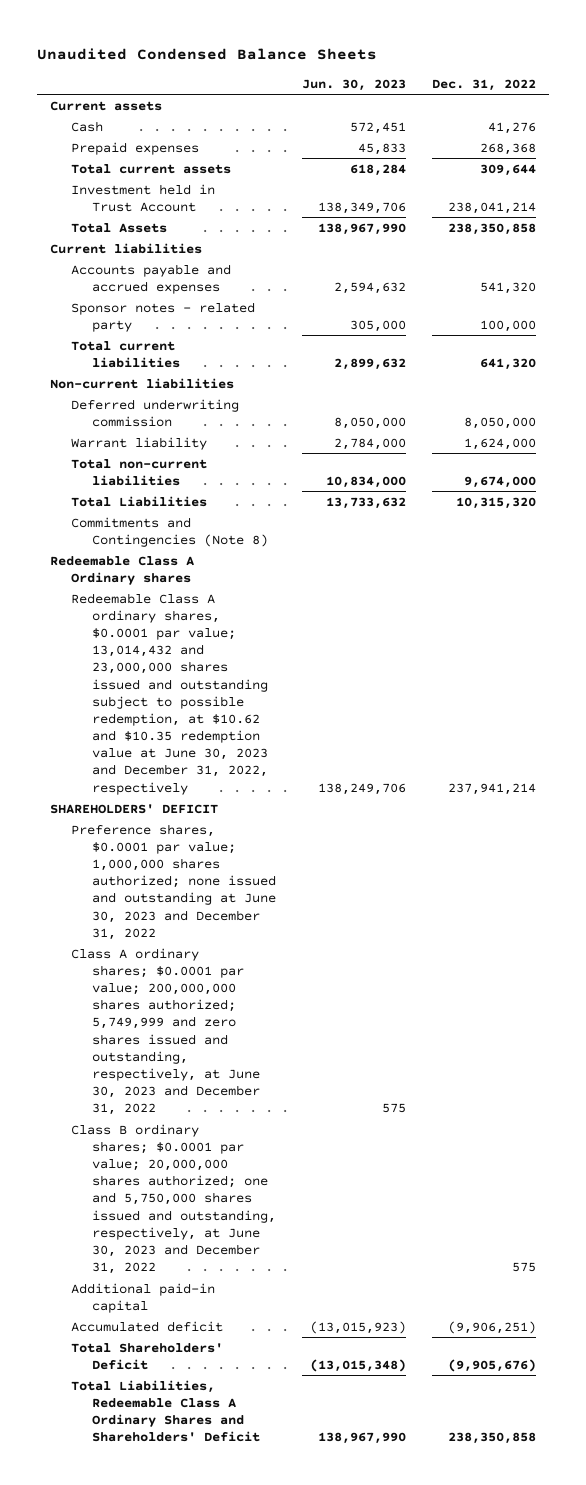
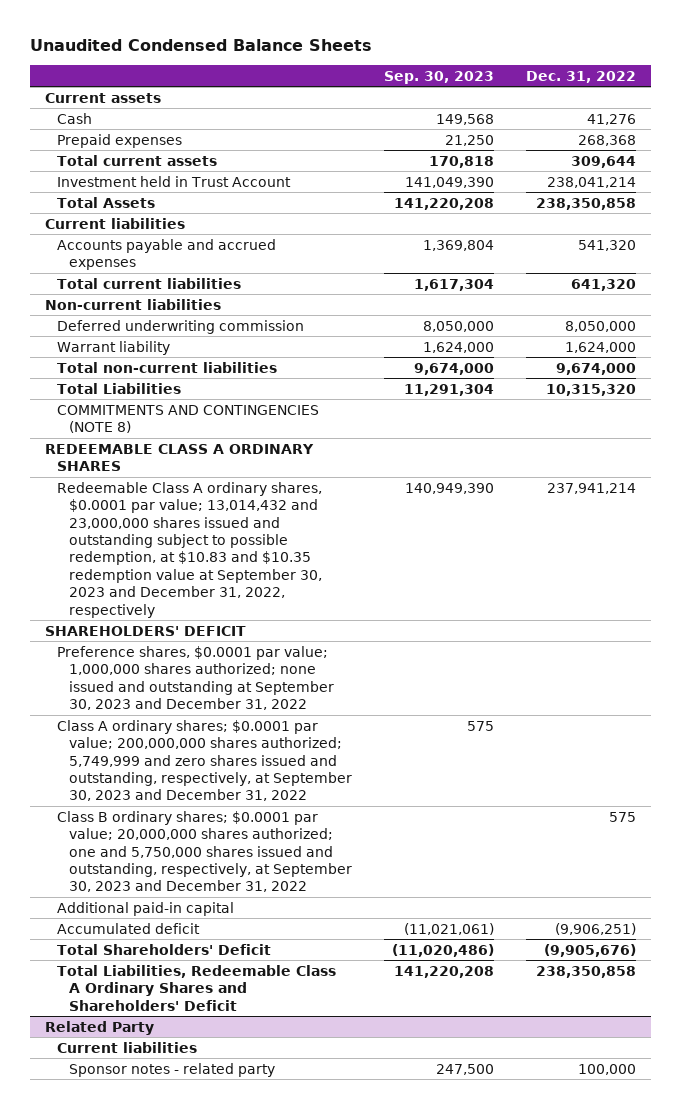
[302,78,407,91] Jun. 30, 2023 -> none
none -> [383,70,494,84] Sep. 30, 2023
[71,301,256,332] Sponsor notes - related party -> none
[71,516,269,547] Commitments and Contingencies (Note 8) -> [57,404,320,434] COMMITMENTS AND CONTINGENCIES (NOTE 8)
[49,555,194,585] Redeemable Class A Ordinary shares -> [45,443,315,472] REDEEMABLE CLASS A ORDINARY SHARES
[71,592,269,795] Redeemable Class A ordinary shares, $0.0001 par value; 13,014,432 and 23,000,000 shares issued and outstanding subject to possible redemption, at $10.62 and $10.35 redemption value at June 30, 2023 and December 31, 2022, respectively -> [57,481,323,618] Redeemable Class A ordinary shares, $0.0001 par value; 13,014,432 and 23,000,000 shares issued and outstanding subject to possible redemption, at $10.83 and $10.35 redemption value at September 30, 2023 and December 31, 2022, respectively
[71,823,277,940] Preference shares, $0.0001 par value; 1,000,000 shares authorized; none issued and outstanding at June 30, 2023 and December 31, 2022 -> [57,645,335,710] Preference shares, $0.0001 par value; 1,000,000 shares authorized; none issued and outstanding at September 30, 2023 and December 31, 2022
[71,947,261,1116] Class A ordinary shares; $0.0001 par value; 200,000,000 shares authorized; 5,749,999 and zero shares issued and outstanding, respectively, at June 30, 2023 and December 31, 2022 -> [57,719,353,802] Class A ordinary shares; $0.0001 par value; 200,000,000 shares authorized; 5,749,999 and zero shares issued and outstanding, respectively, at September 30, 2023 and December 31, 2022
[71,1123,277,1275] Class B ordinary shares; $0.0001 par value; 20,000,000 shares authorized; one and 5,750,000 shares issued and outstanding, respectively, at June 30, 2023 and December 31, 2022 -> [57,810,353,893] Class B ordinary shares; $0.0001 par value; 20,000,000 shares authorized; one and 5,750,000 shares issued and outstanding, respectively, at September 30, 2023 and December 31, 2022
none -> [45,1020,155,1035] Related Party
none -> [57,1041,198,1053] Current liabilities
none -> [69,1062,276,1077] Sponsor notes - related party

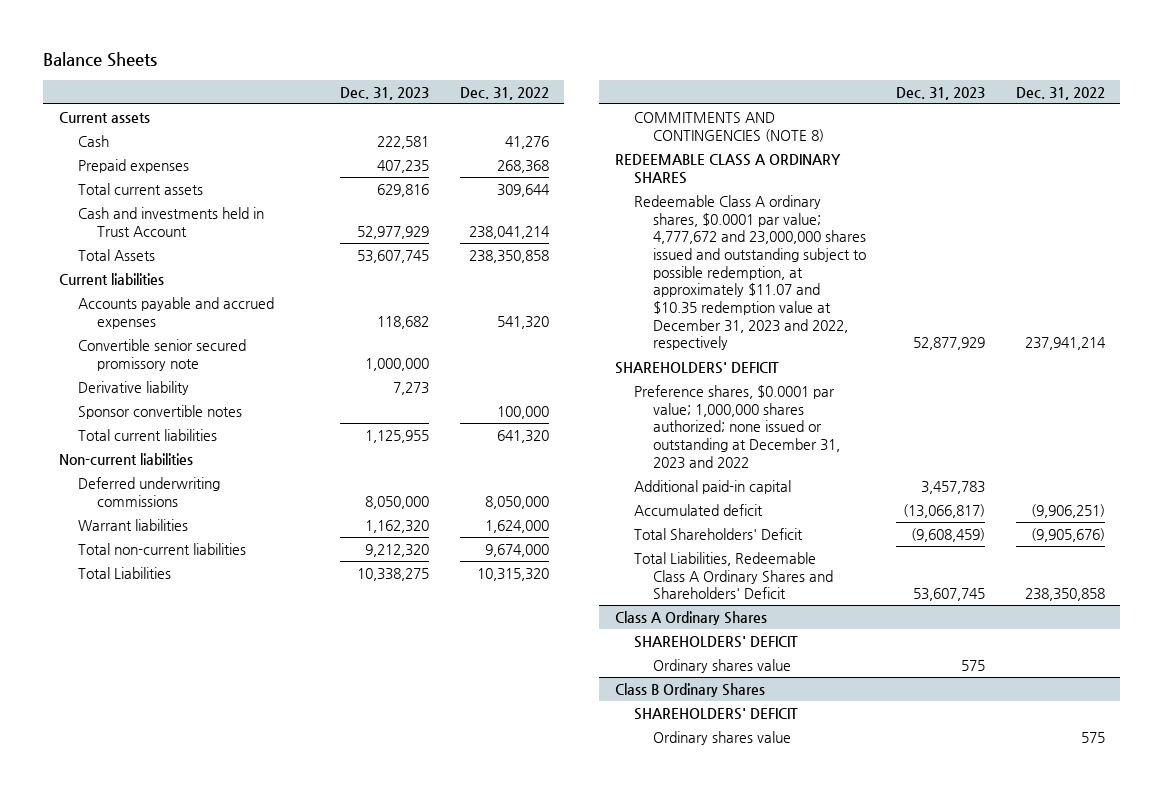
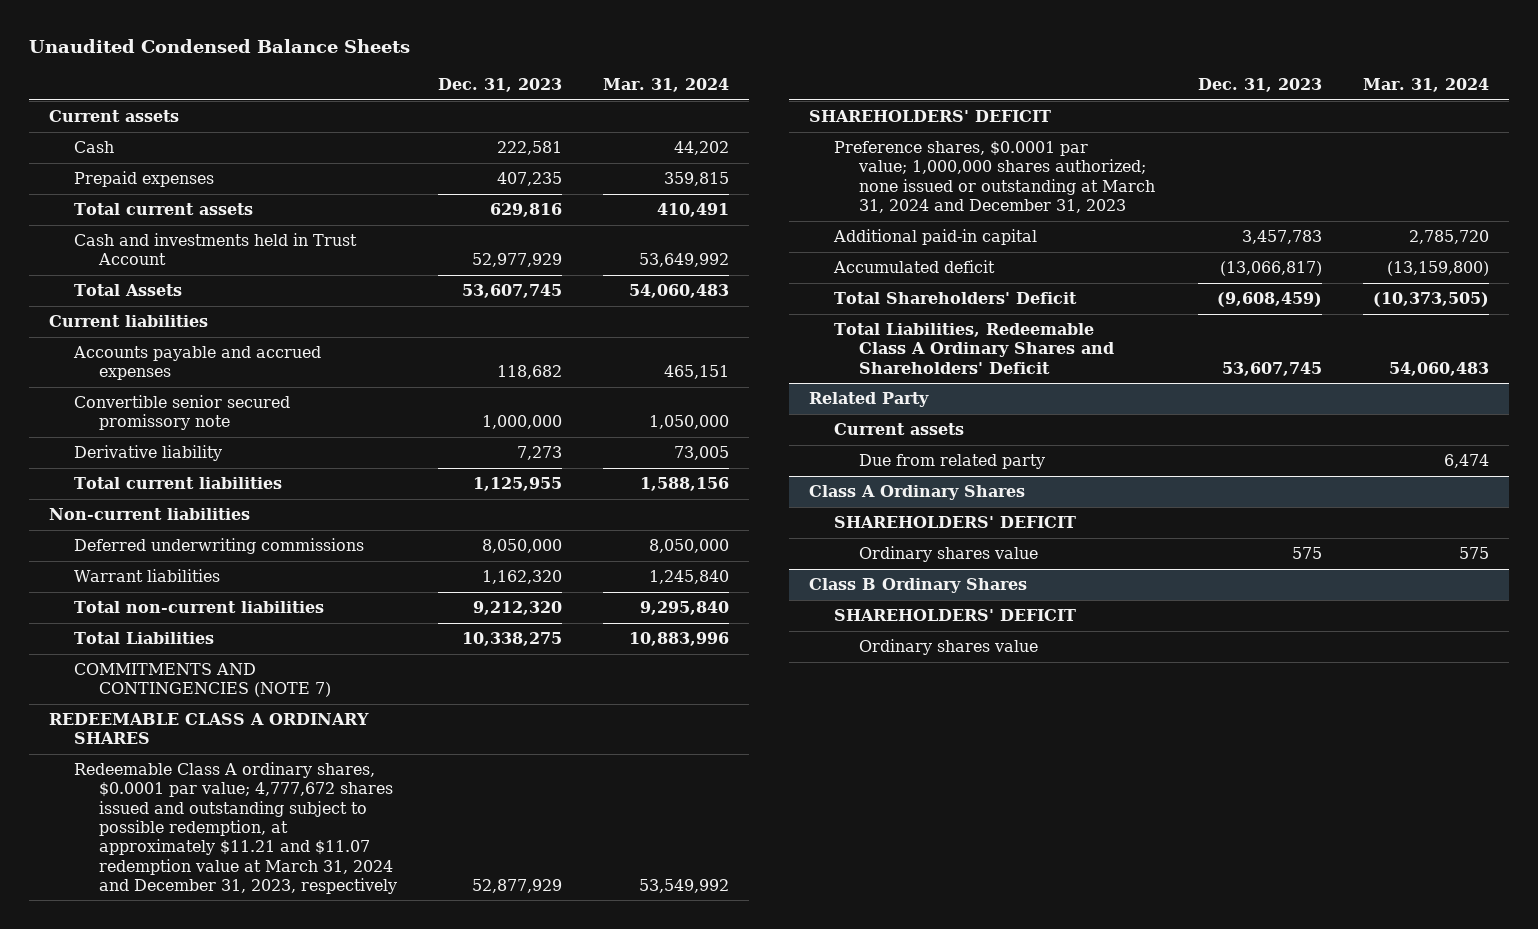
[43,52,158,68] Balance Sheets -> [28,39,410,54] Unaudited Condensed Balance Sheets
[459,86,549,100] Dec. 31, 2022 -> none
none -> [602,78,729,93] Mar. 31, 2024
[77,405,242,420] Sponsor convertible notes -> none
[633,112,824,142] COMMITMENTS AND CONTINGENCIES (NOTE 8) -> [74,663,331,698] COMMITMENTS AND CONTINGENCIES (NOTE 7)
[633,195,866,351] Redeemable Class A ordinary shares, $0.0001 par value; 4,777,672 and 23,000,000 shares issued and outstanding subject to possible redemption, at approximately $11.07 and $10.35 redemption value at December 31, 2023 and 2022, respectively -> [74,762,397,894] Redeemable Class A ordinary shares, $0.0001 par value; 4,777,672 shares issued and outstanding subject to possible redemption, at approximately $11.21 and $11.07 redemption value at March 31, 2024 and December 31, 2023, respectively
[633,385,840,469] Preference shares, $0.0001 par value; 1,000,000 shares authorized; none issued or outstanding at December 31, 2023 and 2022 -> [834,141,1155,213] Preference shares, $0.0001 par value; 1,000,000 shares authorized; none issued or outstanding at March 31, 2024 and December 31, 2023
none -> [809,392,930,408] Related Party
none -> [834,423,965,436] Current assets
none -> [858,454,1045,470] Due from related party

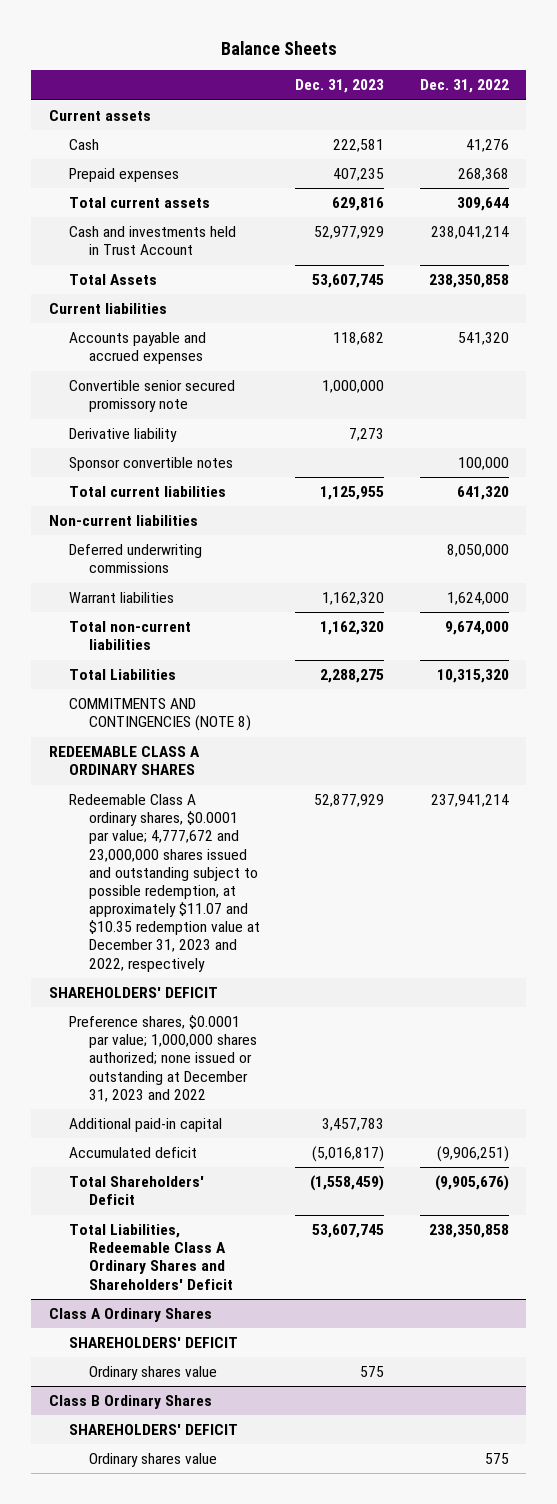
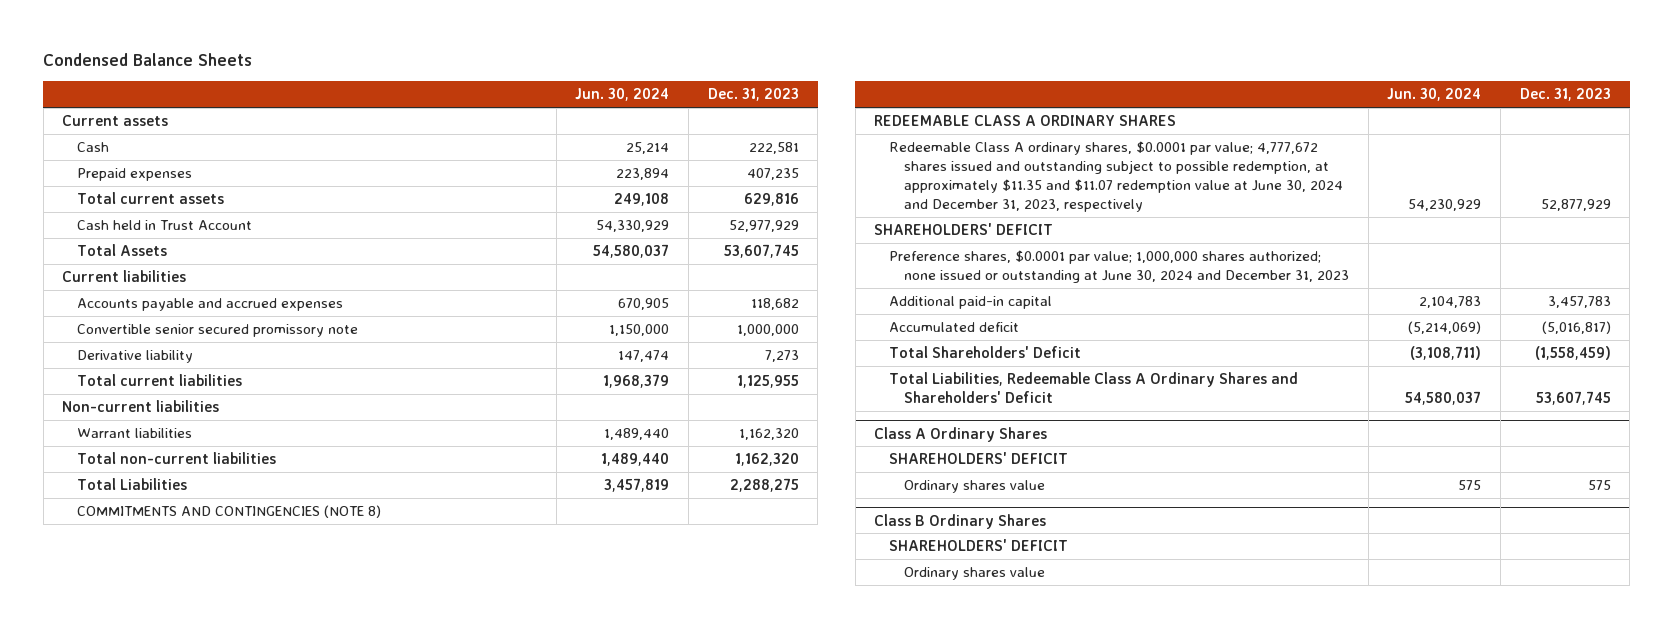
[220,40,337,55] Balance Sheets -> [43,53,253,67] Condensed Balance Sheets
[419,79,509,94] Dec. 31, 2022 -> none
none -> [575,88,670,102] Jun. 30, 2024
[68,226,236,256] Cash and investments held in Trust Account -> [77,220,253,231] Cash held in Trust Account
[68,457,233,472] Sponsor convertible notes -> none
[68,544,202,574] Deferred underwriting commissions -> none
[68,794,261,972] Redeemable Class A ordinary shares, $0.0001 par value; 4,777,672 and 23,000,000 shares issued and outstanding subject to possible redemption, at approximately $11.07 and $10.35 redemption value at December 31, 2023 and 2022, respectively -> [889,141,1344,212] Redeemable Class A ordinary shares, $0.0001 par value; 4,777,672 shares issued and outstanding subject to possible redemption, at approximately $11.35 and $11.07 redemption value at June 30, 2024 and December 31, 2023, respectively
[68,1015,258,1102] Preference shares, $0.0001 par value; 1,000,000 shares authorized; none issued or outstanding at December 31, 2023 and 2022 -> [889,250,1350,284] Preference shares, $0.0001 par value; 1,000,000 shares authorized; none issued or outstanding at June 30, 2024 and December 31, 2023

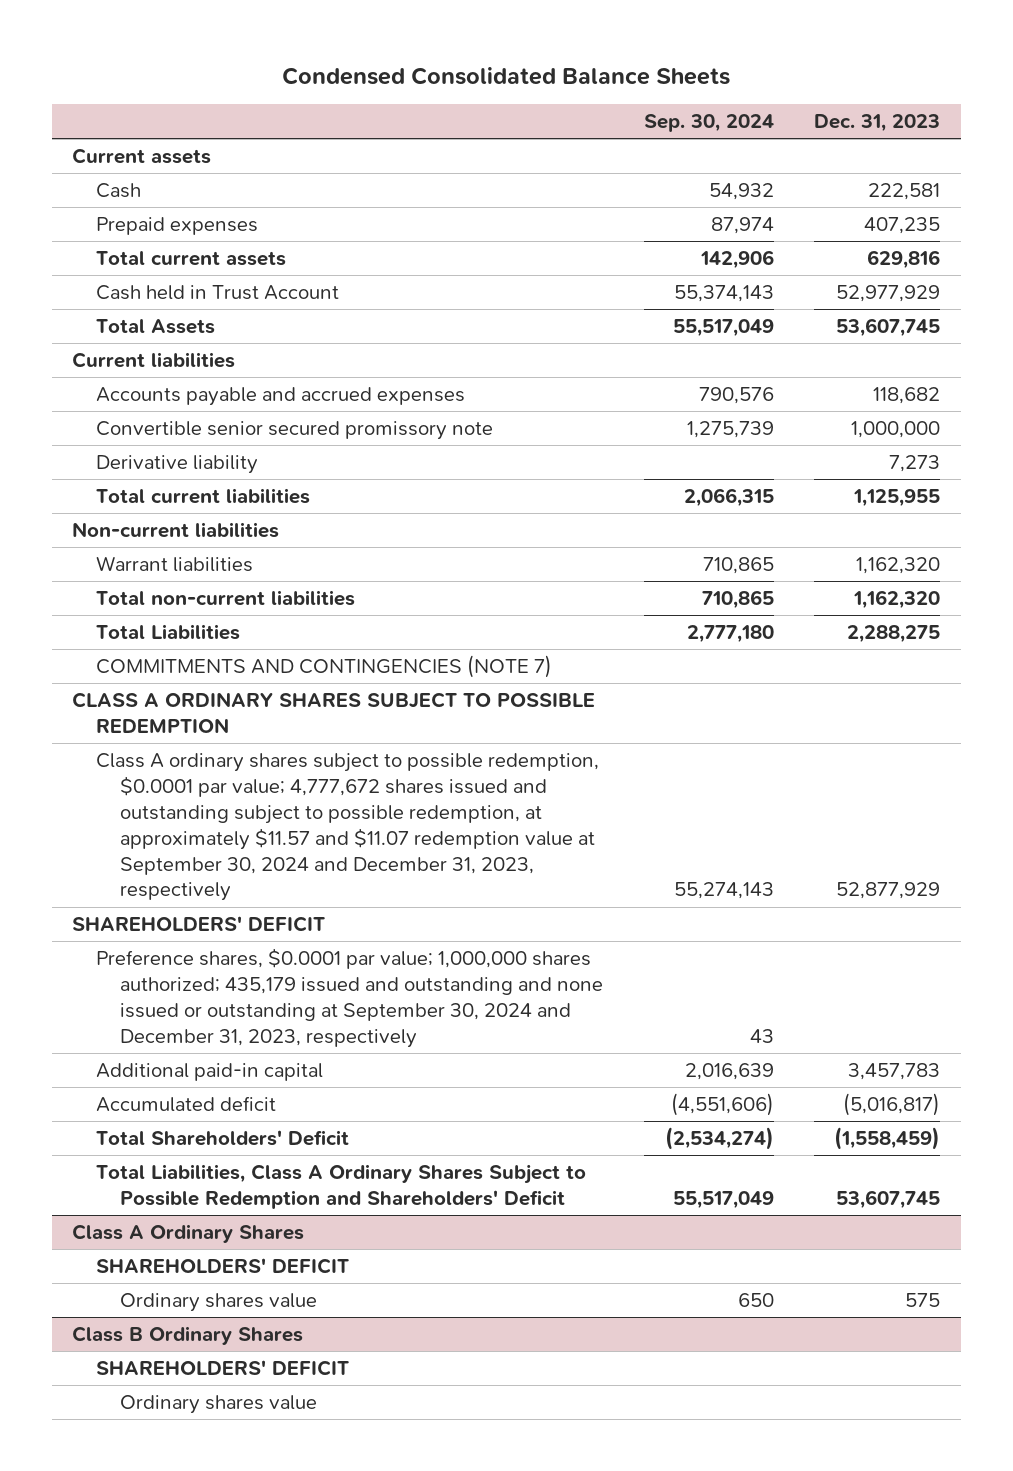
[43,53,253,67] Condensed Balance Sheets -> [282,66,731,85] Condensed Consolidated Balance Sheets
[575,88,670,102] Jun. 30, 2024 -> none
none -> [643,114,774,133] Sep. 30, 2024
[874,115,1177,127] REDEEMABLE CLASS A ORDINARY SHARES -> none
[77,505,382,519] COMMITMENTS AND CONTINGENCIES (NOTE 8) -> [96,655,553,679] COMMITMENTS AND CONTINGENCIES (NOTE 7)
none -> [72,692,596,733] CLASS A ORDINARY SHARES SUBJECT TO POSSIBLE REDEMPTION
[889,141,1344,212] Redeemable Class A ordinary shares, $0.0001 par value; 4,777,672 shares issued and outstanding subject to possible redemption, at approximately $11.35 and $11.07 redemption value at June 30, 2024 and December 31, 2023, respectively -> [96,753,600,902] Class A ordinary shares subject to possible redemption, $0.0001 par value; 4,777,672 shares issued and outstanding subject to possible redemption, at approximately $11.57 and $11.07 redemption value at September 30, 2024 and December 31, 2023, respectively
[889,250,1350,284] Preference shares, $0.0001 par value; 1,000,000 shares authorized; none issued or outstanding at June 30, 2024 and December 31, 2023 -> [96,948,603,1048] Preference shares, $0.0001 par value; 1,000,000 shares authorized; 435,179 issued and outstanding and none issued or outstanding at September 30, 2024 and December 31, 2023, respectively
[889,372,1299,404] Total Liabilities, Redeemable Class A Ordinary Shares and Shareholders' Deficit -> [96,1164,587,1209] Total Liabilities, Class A Ordinary Shares Subject to Possible Redemption and Shareholders' Deficit

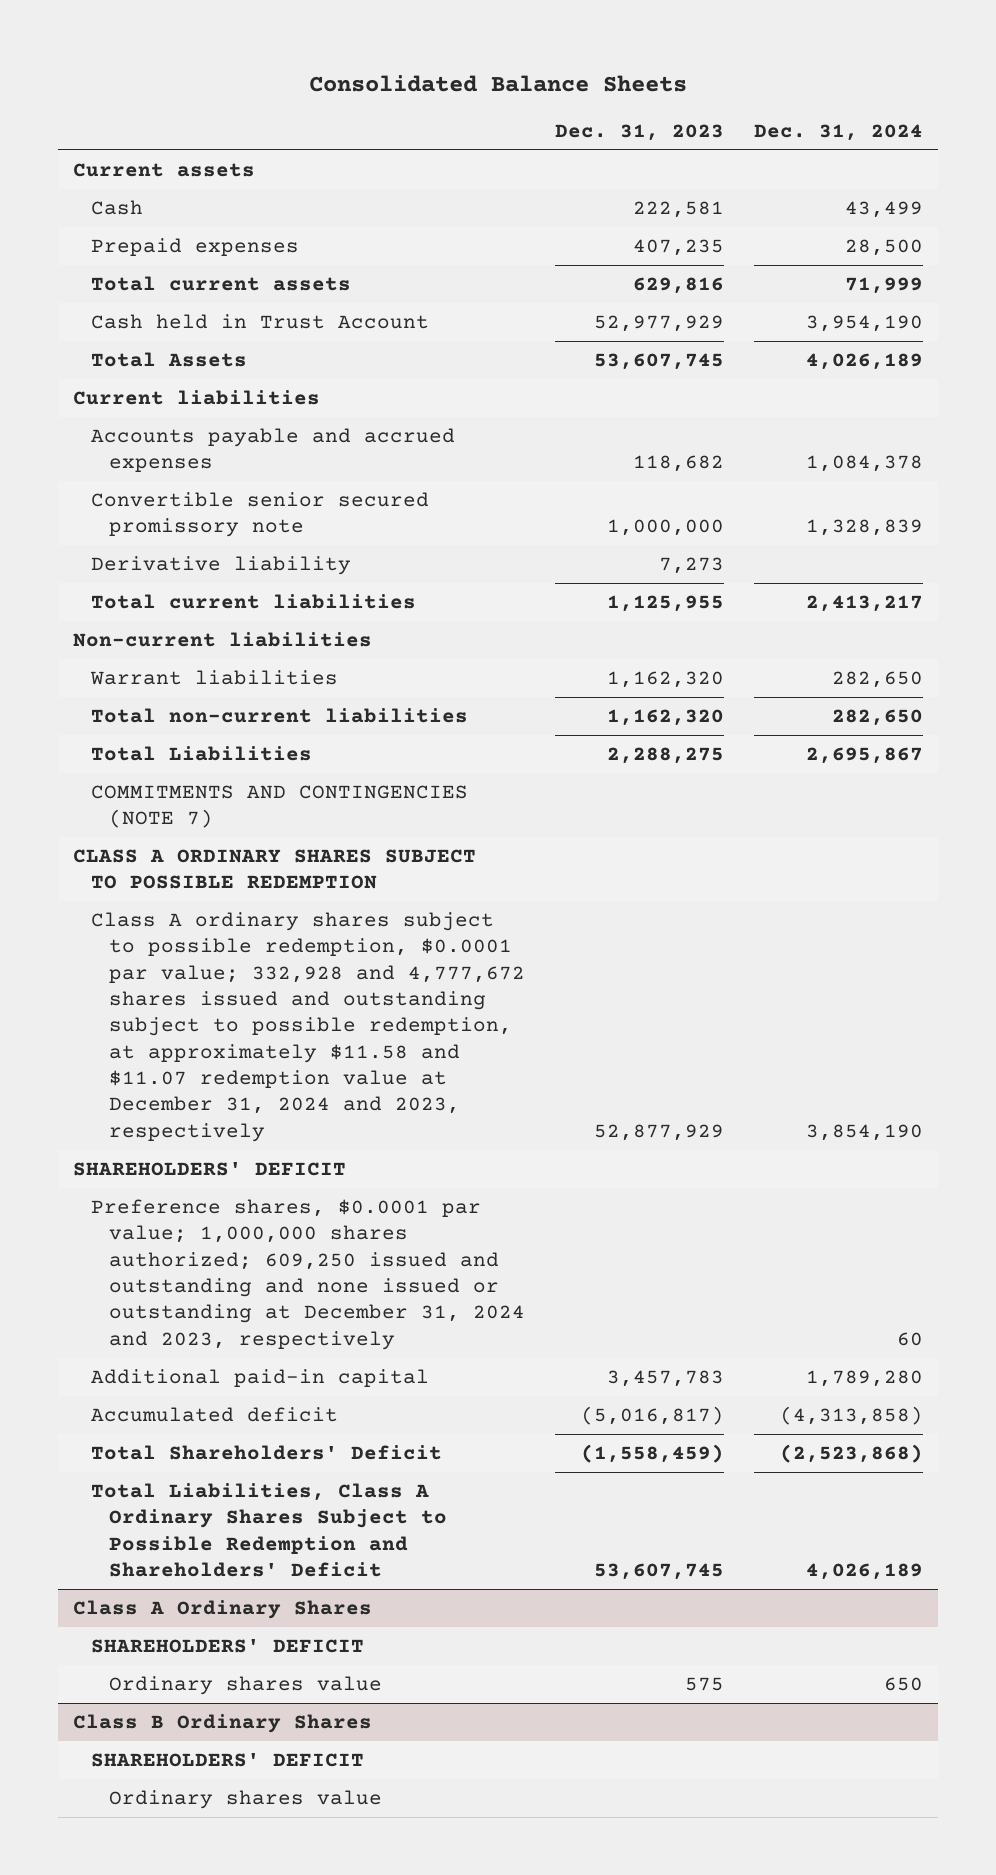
[282,66,731,85] Condensed Consolidated Balance Sheets -> [308,74,687,92] Consolidated Balance Sheets
[643,114,774,133] Sep. 30, 2024 -> none
none -> [753,123,923,141] Dec. 31, 2024
[96,753,600,902] Class A ordinary shares subject to possible redemption, $0.0001 par value; 4,777,672 shares issued and outstanding subject to possible redemption, at approximately $11.57 and $11.07 redemption value at September 30, 2024 and December 31, 2023, respectively -> [91,912,526,1142] Class A ordinary shares subject to possible redemption, $0.0001 par value; 332,928 and 4,777,672 shares issued and outstanding subject to possible redemption, at approximately $11.58 and $11.07 redemption value at December 31, 2024 and 2023, respectively
[96,948,603,1048] Preference shares, $0.0001 par value; 1,000,000 shares authorized; 435,179 issued and outstanding and none issued or outstanding at September 30, 2024 and December 31, 2023, respectively -> [91,1199,526,1350] Preference shares, $0.0001 par value; 1,000,000 shares authorized; 609,250 issued and outstanding and none issued or outstanding at December 31, 2024 and 2023, respectively

